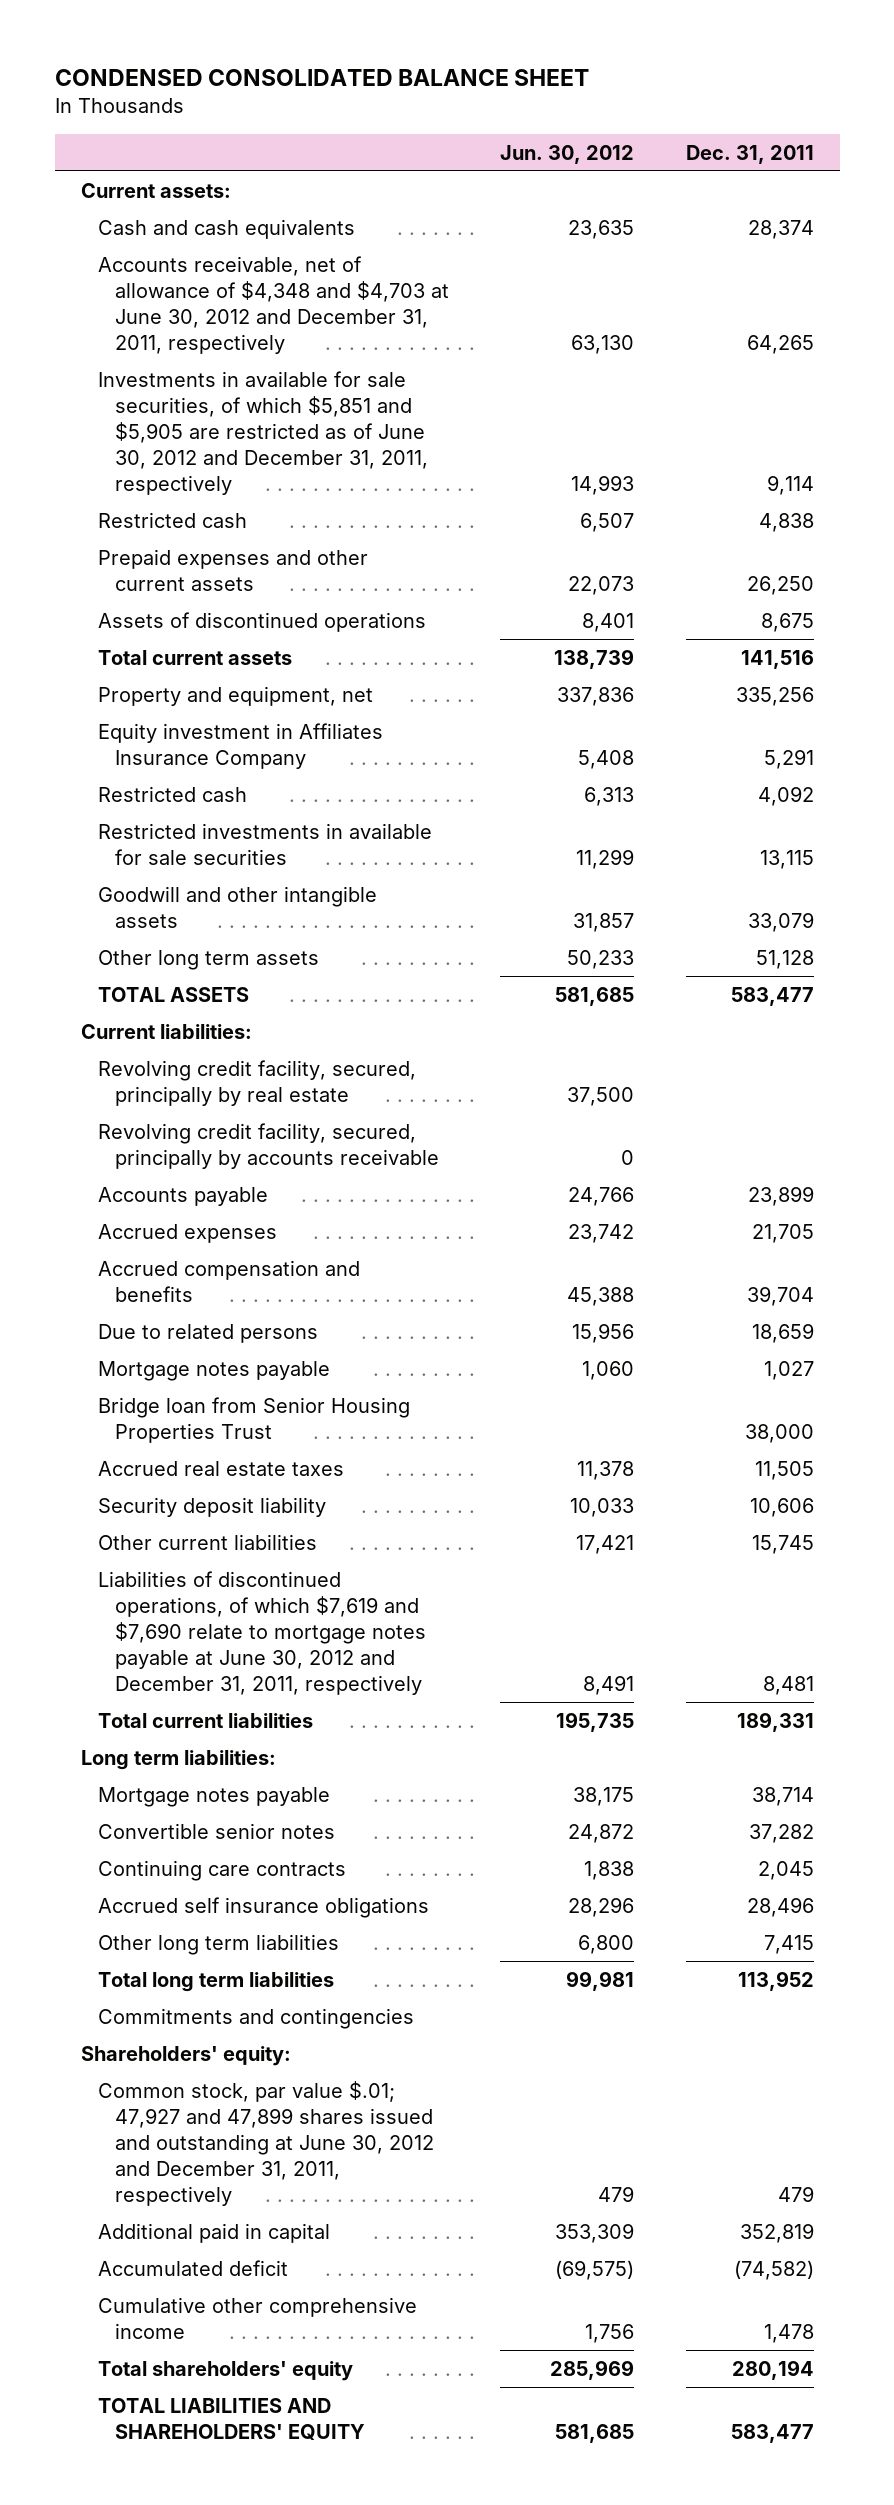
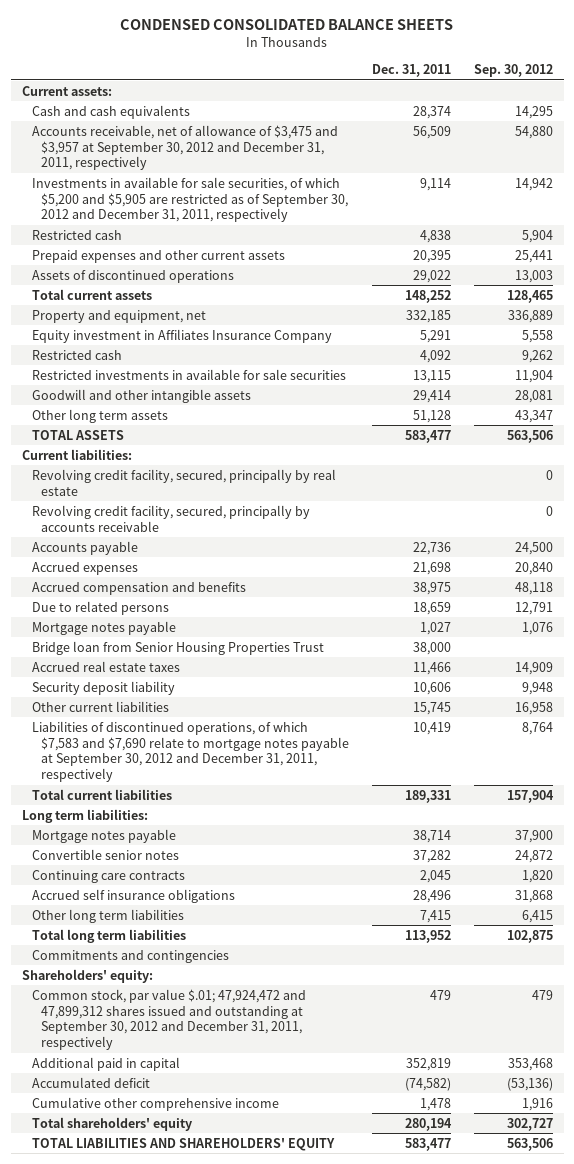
[54,69,589,87] CONDENSED CONSOLIDATED BALANCE SHEET -> [120,19,454,31] CONDENSED CONSOLIDATED BALANCE SHEETS
[500,144,635,164] Jun. 30, 2012 -> none
none -> [473,64,553,78] Sep. 30, 2012
[97,255,449,355] Accounts receivable, net of allowance of $4,348 and $4,703 at June 30, 2012 and December 31, 2011, respectively -> [31,124,338,171] Accounts receivable, net of allowance of $3,475 and $3,957 at September 30, 2012 and December 31, 2011, respectively
[746,335,814,355] 64,265 -> [412,125,451,139] 56,509
[97,370,428,496] Investments in available for sale securities, of which $5,851 and $5,905 are restricted as of June 30, 2012 and December 31, 2011, respectively -> [31,176,349,223] Investments in available for sale securities, of which $5,200 and $5,905 are restricted as of September 30, 2012 and December 31, 2011, respectively
[746,576,814,596] 26,250 -> [412,249,451,263] 20,395
[760,612,814,632] 8,675 -> [412,269,451,283] 29,022
[740,649,814,669] 141,516 -> [404,289,451,303] 148,252
[735,686,814,706] 335,256 -> [405,309,451,323] 332,185
[747,912,814,933] 33,079 -> [412,389,451,403] 29,414
[747,1185,814,1206] 23,899 -> [412,541,451,555] 22,736
[751,1223,814,1243] 21,705 -> [412,561,451,575] 21,698
[746,1286,814,1307] 39,704 -> [412,581,451,595] 38,975
[754,1460,814,1480] 11,505 -> [412,661,451,675] 11,466
[97,1570,426,1696] Liabilities of discontinued operations, of which $7,619 and $7,690 relate to mortgage notes payable at June 30, 2012 and December 31, 2011, respectively -> [31,720,350,783] Liabilities of discontinued operations, of which $7,583 and $7,690 relate to mortgage notes payable at September 30, 2012 and December 31, 2011, respectively
[762,1676,814,1696] 8,481 -> [412,721,451,735] 10,419
[97,2080,434,2207] Common stock, par value $.01; 47,927 and 47,899 shares issued and outstanding at June 30, 2012 and December 31, 2011, respectively -> [31,988,306,1051] Common stock, par value $.01; 47,924,472 and 47,899,312 shares issued and outstanding at September 30, 2012 and December 31, 2011, respectively

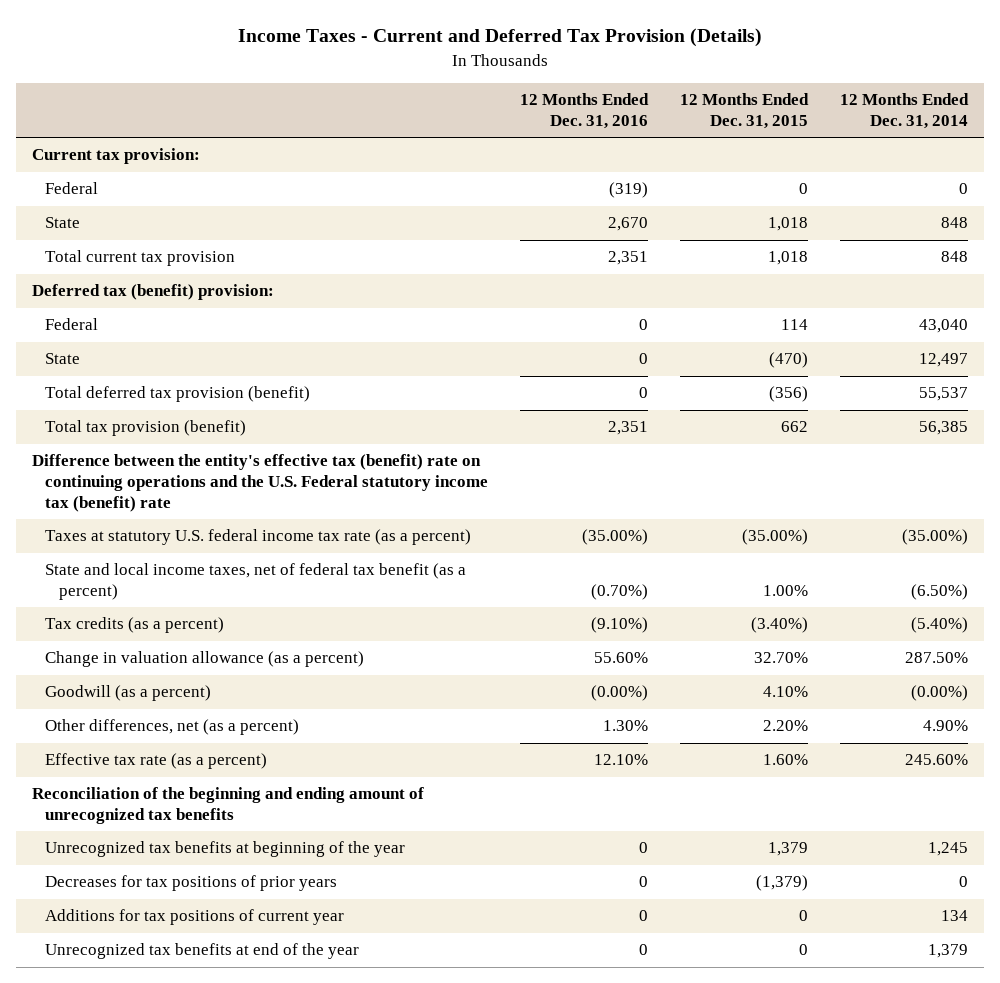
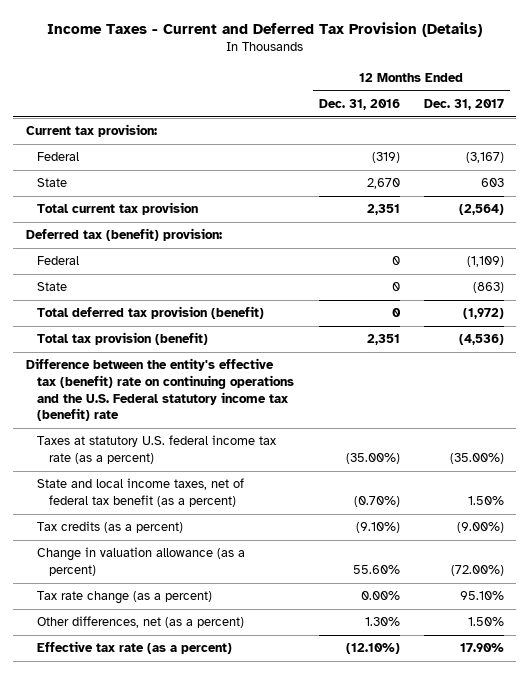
[679,92,809,129] 12 Months Ended Dec. 31, 2015 -> none
[839,92,969,129] 12 Months Ended Dec. 31, 2014 -> none
none -> [424,98,505,110] Dec. 31, 2017
[45,685,212,702] Goodwill (as a percent) -> none
none -> [37,591,213,605] Tax rate change (as a percent)
[31,787,424,825] Reconciliation of the beginning and ending amount of unrecognized tax benefits -> none
[45,841,406,858] Unrecognized tax benefits at beginning of the year -> none
[45,875,338,892] Decreases for tax positions of prior years -> none
[45,909,345,926] Additions for tax positions of current year -> none
[45,943,360,960] Unrecognized tax benefits at end of the year -> none
[594,754,649,766] 12.10% -> [345,643,400,655] (12.10%)

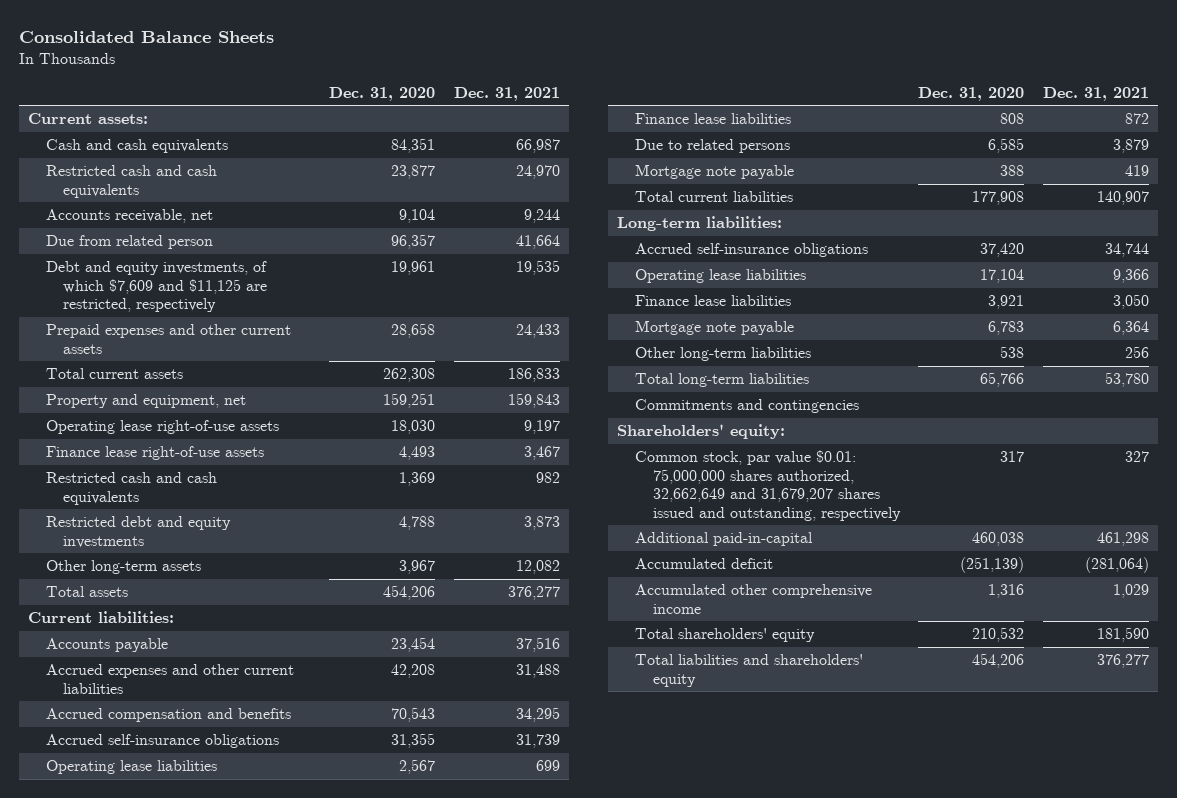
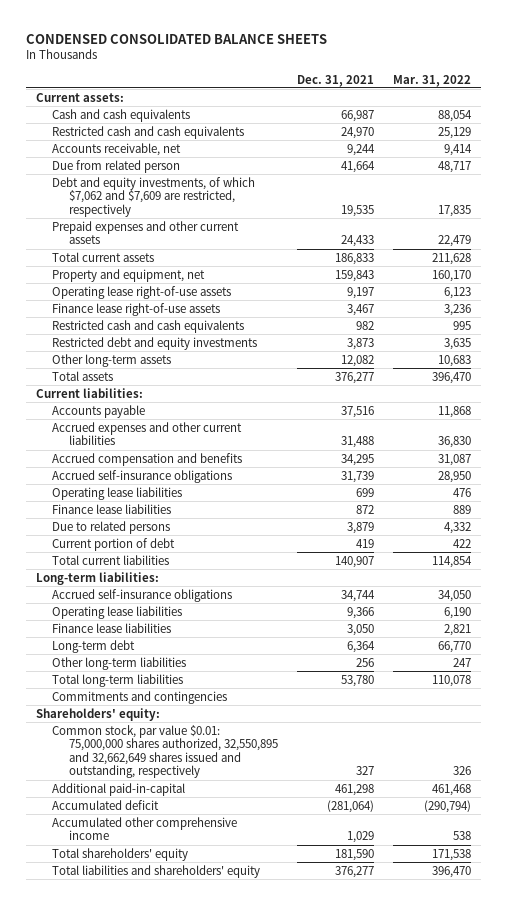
[18,30,274,43] Consolidated Balance Sheets -> [26,34,328,45] CONDENSED CONSOLIDATED BALANCE SHEETS
[328,86,435,101] Dec. 31, 2020 -> none
none -> [393,74,472,87] Mar. 31, 2022
[45,261,268,313] Debt and equity investments, of which $7,609 and $11,125 are restricted, respectively -> [52,176,256,217] Debt and equity investments, of which $7,062 and $7,609 are restricted, respectively
[634,164,794,180] Mortgage note payable -> [52,537,176,551] Current portion of debt
[634,320,794,336] Mortgage note payable -> [52,639,136,653] Long-term debt
[634,450,901,521] Common stock, par value $0.01: 75,000,000 shares authorized, 32,662,649 and 31,679,207 shares issued and outstanding, respectively -> [52,724,278,779] Common stock, par value $0.01: 75,000,000 shares authorized, 32,550,895 and 32,662,649 shares issued and outstanding, respectively

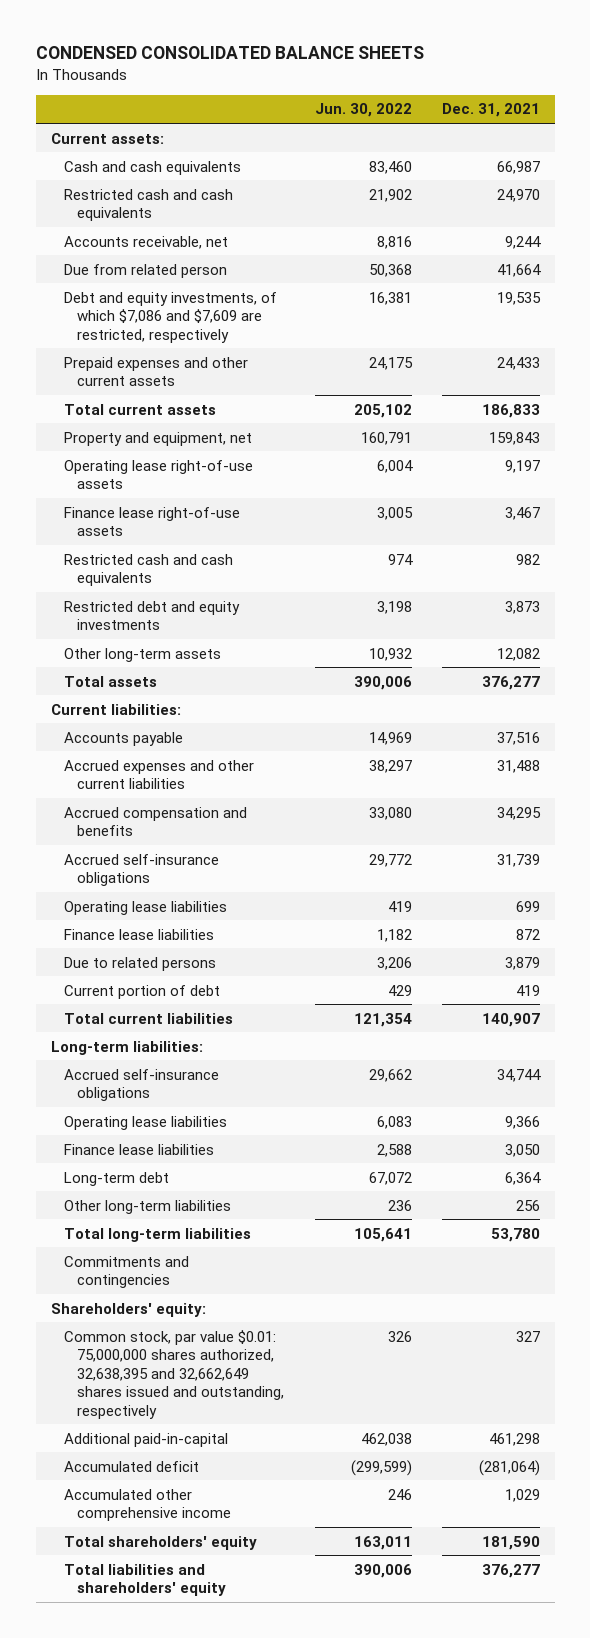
[393,74,472,87] Mar. 31, 2022 -> none
none -> [314,103,412,118] Jun. 30, 2022
[52,176,256,217] Debt and equity investments, of which $7,062 and $7,609 are restricted, respectively -> [64,291,278,343] Debt and equity investments, of which $7,086 and $7,609 are restricted, respectively
[52,724,278,779] Common stock, par value $0.01: 75,000,000 shares authorized, 32,550,895 and 32,662,649 shares issued and outstanding, respectively -> [64,1329,285,1419] Common stock, par value $0.01: 75,000,000 shares authorized, 32,638,395 and 32,662,649 shares issued and outstanding, respectively

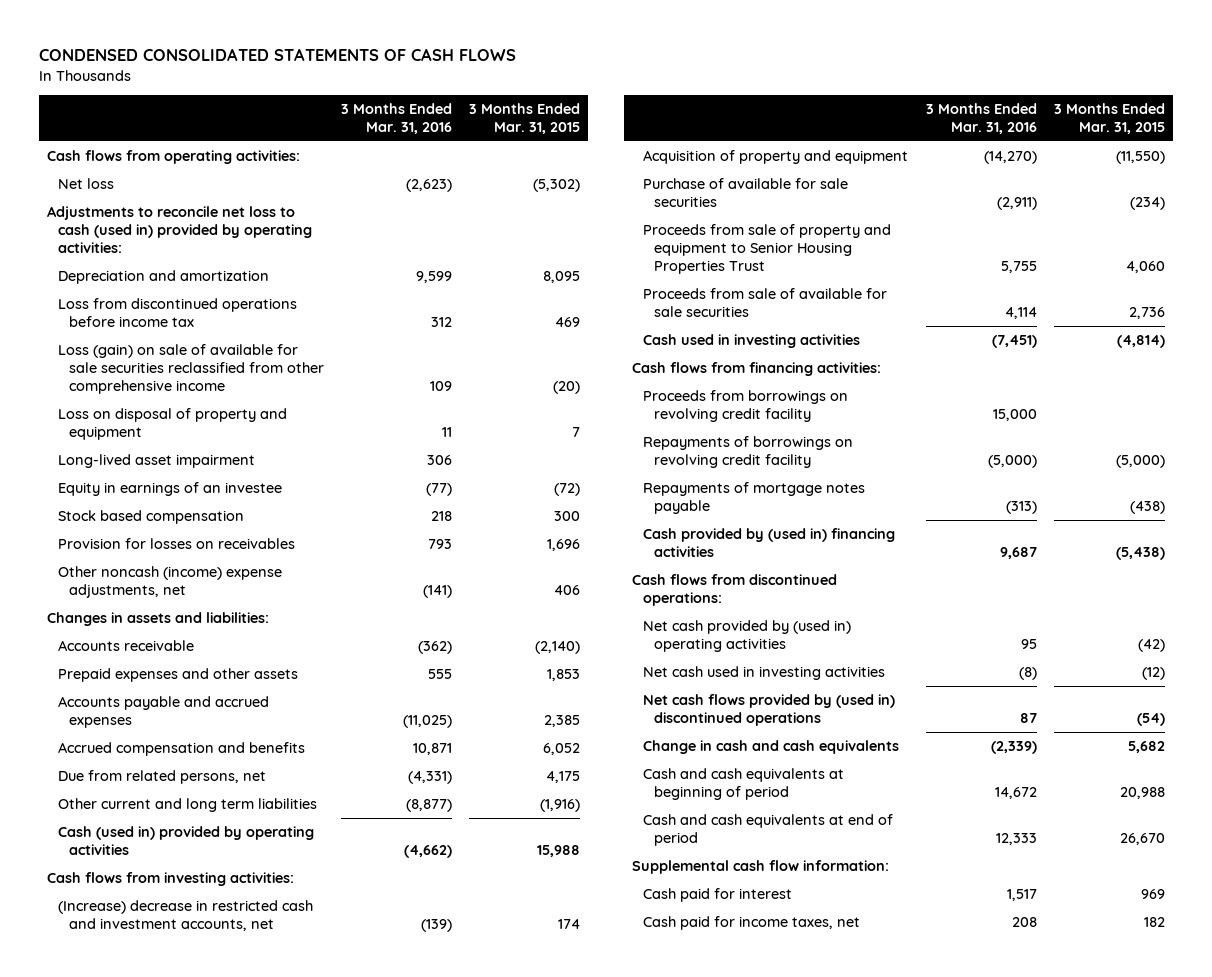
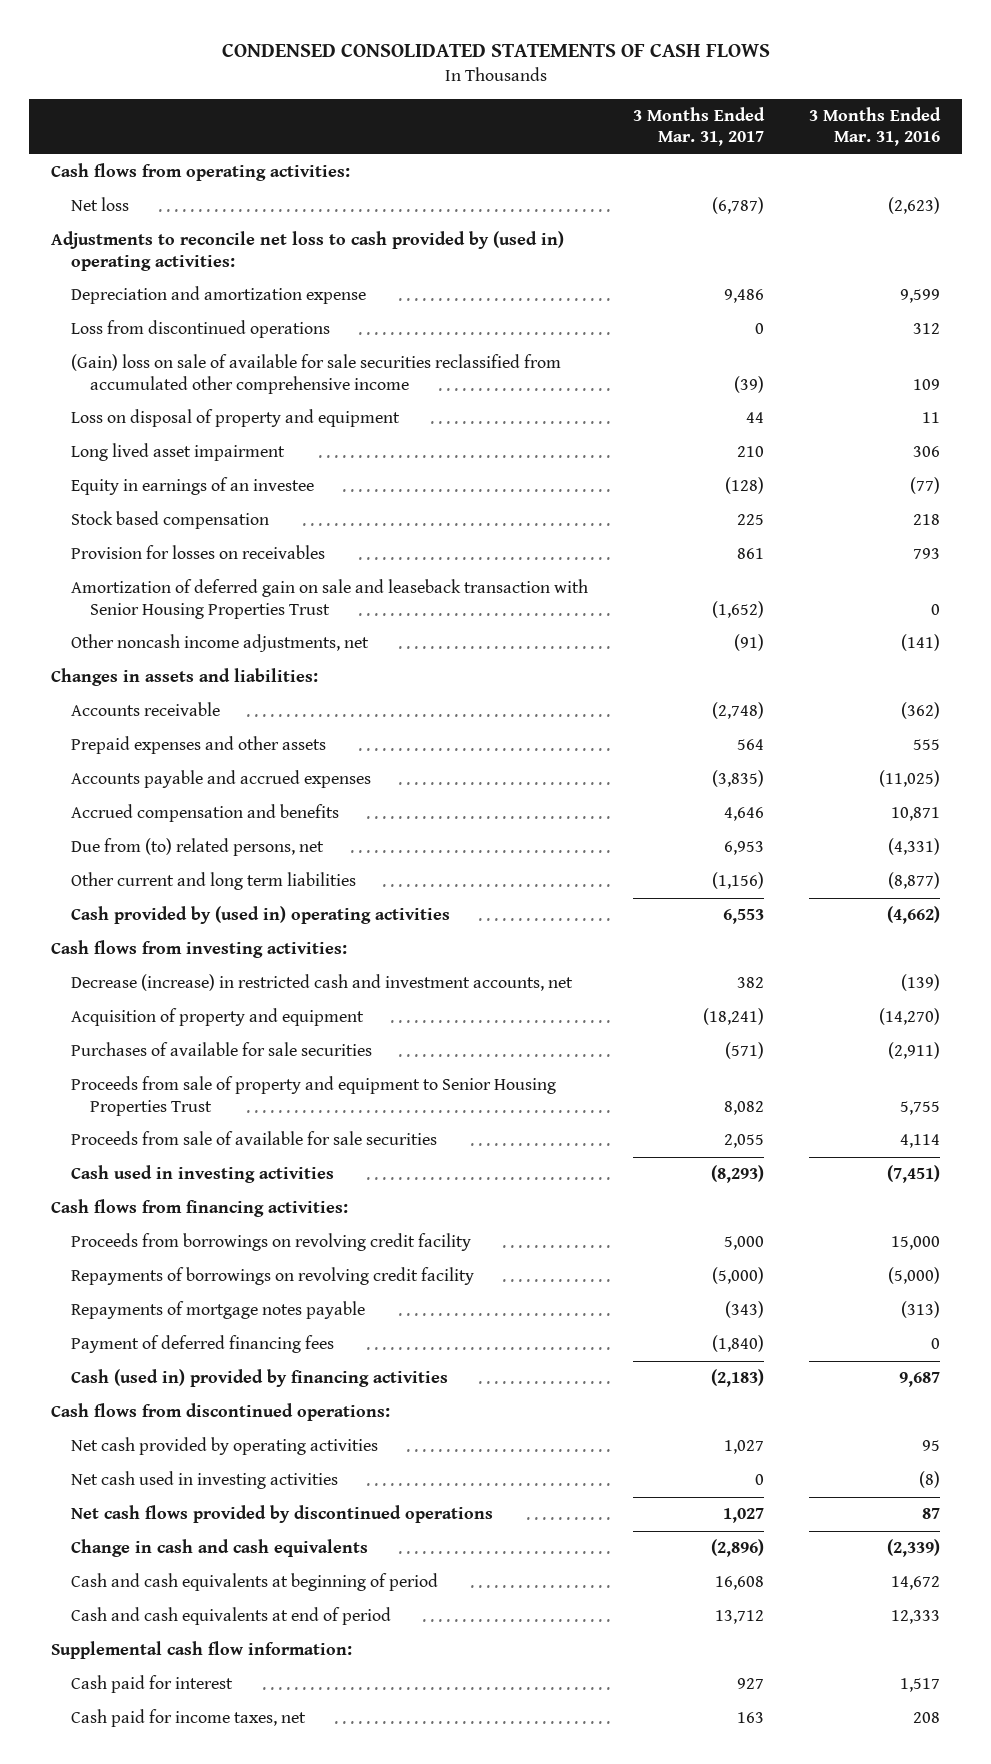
[468,103,580,134] 3 Months Ended Mar. 31, 2015 -> none
none -> [632,107,765,147] 3 Months Ended Mar. 31, 2017
[47,206,313,253] Adjustments to reconcile net loss to cash (used in) provided by operating activities: -> [51,231,565,271] Adjustments to reconcile net loss to cash provided by (used in) operating activities:
[58,270,270,285] Depreciation and amortization -> [70,286,366,305] Depreciation and amortization expense
[58,298,298,327] Loss from discontinued operations before income tax -> [70,320,330,339] Loss from discontinued operations
[58,344,324,394] Loss (gain) on sale of available for sale securities reclassified from other comprehensive income -> [70,354,561,394] (Gain) loss on sale of available for sale securities reclassified from accumulated other comprehensive income
[58,454,256,469] Long-lived asset impairment -> [70,443,285,462] Long lived asset impairment
none -> [70,579,588,619] Amortization of deferred gain on sale and leaseback transaction with Senior Housing Properties Trust
[58,566,283,598] Other noncash (income) expense adjustments, net -> [70,634,369,653] Other noncash income adjustments, net
[58,770,267,785] Due from related persons, net -> [70,838,324,857] Due from (to) related persons, net
[58,826,315,855] Cash (used in) provided by operating activities -> [70,906,450,925] Cash provided by (used in) operating activities
[58,900,314,931] (Increase) decrease in restricted cash and investment accounts, net -> [70,974,573,992] Decrease (increase) in restricted cash and investment accounts, net
[643,178,849,207] Purchase of available for sale securities -> [70,1042,372,1057] Purchases of available for sale securities
none -> [70,1335,334,1354] Payment of deferred financing fees
[643,528,896,557] Cash provided by (used in) financing activities -> [70,1369,448,1388] Cash (used in) provided by financing activities
[643,620,852,652] Net cash provided by (used in) operating activities -> [70,1437,378,1456] Net cash provided by operating activities
[643,694,896,726] Net cash flows provided by (used in) discontinued operations -> [70,1505,493,1524] Net cash flows provided by discontinued operations

